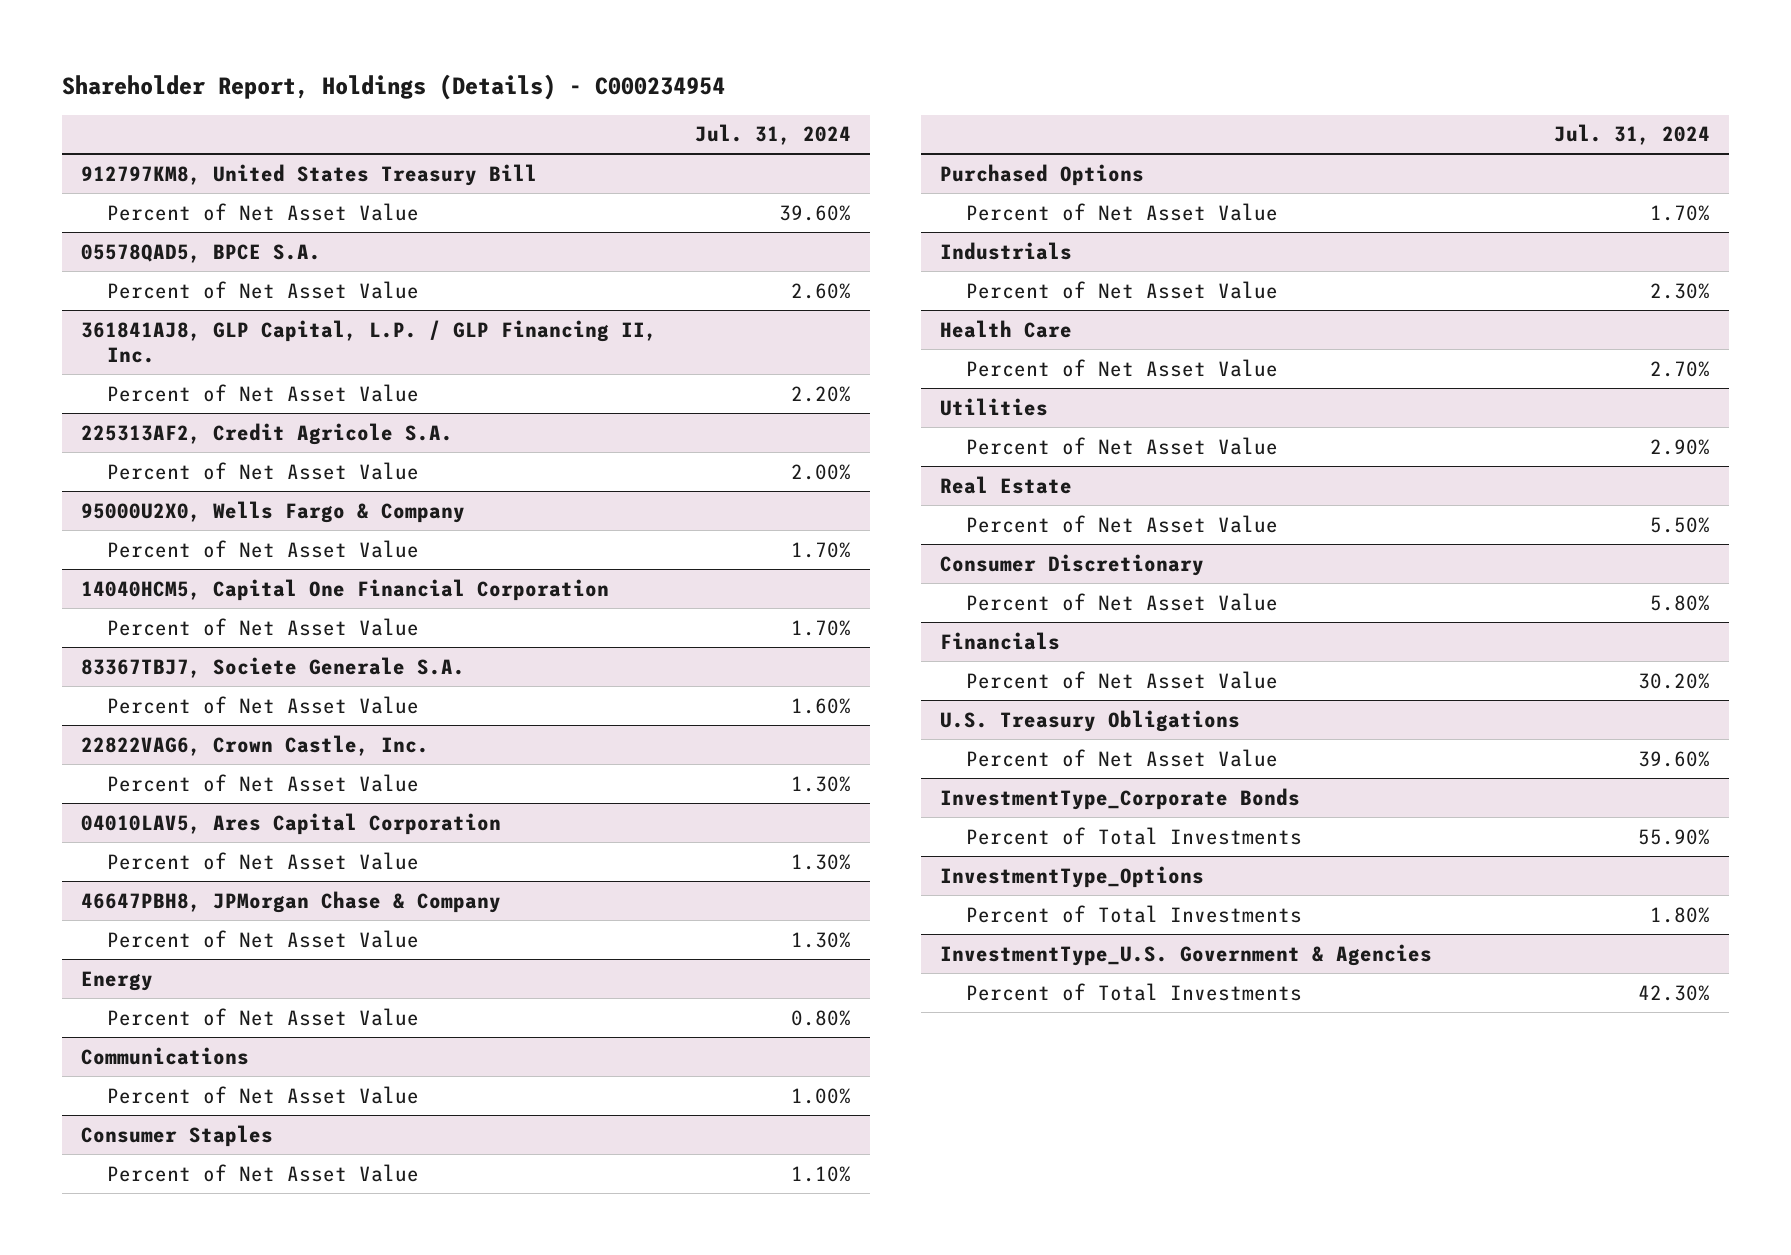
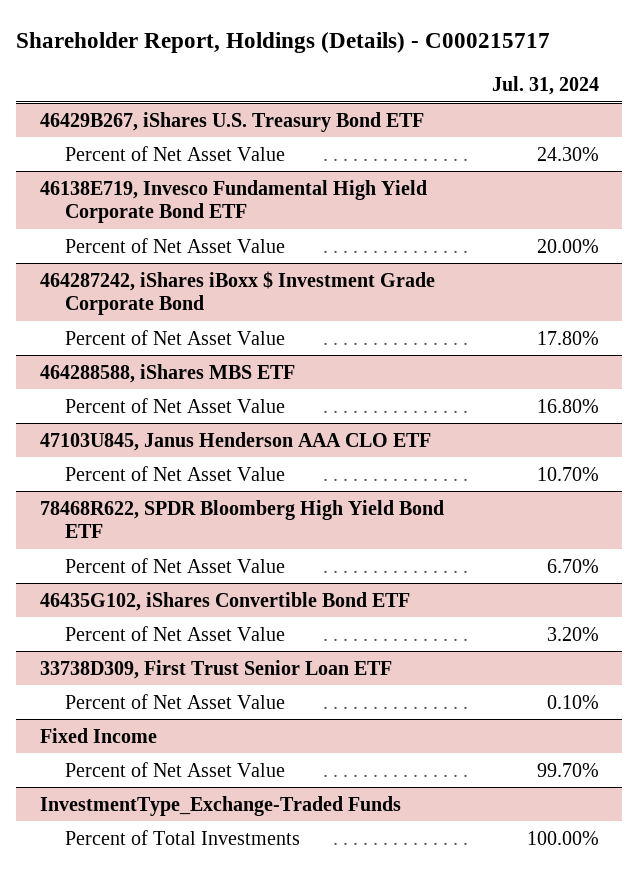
[61,73,725,100] Shareholder Report, Holdings (Details) - C000234954 -> [16,31,551,53] Shareholder Report, Holdings (Details) - C000215717
[80,163,537,186] 912797KM8, United States Treasury Bill -> none
[80,243,321,263] 05578QAD5, BPCE S.A. -> none
[80,319,657,363] 361841AJ8, GLP Capital, L.P. / GLP Financing II, Inc. -> none
[80,422,453,445] 225313AF2, Credit Agricole S.A. -> none
[80,500,465,523] 95000U2X0, Wells Fargo & Company -> none
[80,578,609,601] 14040HCM5, Capital One Financial Corporation -> none
[80,656,465,678] 83367TBJ7, Societe Generale S.A. -> none
[80,734,429,756] 22822VAG6, Crown Castle, Inc. -> none
[80,812,501,835] 04010LAV5, Ares Capital Corporation -> none
[80,890,501,913] 46647PBH8, JPMorgan Chase & Company -> none
[106,929,419,948] Percent of Net Asset Value -> none
[80,970,153,991] Energy -> none
[106,1007,419,1026] Percent of Net Asset Value -> none
[80,1046,249,1065] Communications -> none
[106,1085,419,1104] Percent of Net Asset Value -> none
[80,1124,273,1147] Consumer Staples -> none
[106,1163,419,1182] Percent of Net Asset Value -> none
[940,163,1145,186] Purchased Options -> none
[966,202,1279,221] Percent of Net Asset Value -> none
[940,241,1073,260] Industrials -> none
[966,280,1279,299] Percent of Net Asset Value -> none
[940,319,1073,338] Health Care -> none
[966,358,1279,377] Percent of Net Asset Value -> none
[940,397,1049,416] Utilities -> none
[966,436,1279,455] Percent of Net Asset Value -> none
[940,475,1073,494] Real Estate -> none
[966,514,1279,533] Percent of Net Asset Value -> none
[940,553,1205,576] Consumer Discretionary -> none
[966,592,1279,611] Percent of Net Asset Value -> none
[940,631,1061,650] Financials -> none
[966,670,1279,689] Percent of Net Asset Value -> none
[940,709,1241,732] U.S. Treasury Obligations -> none
[966,748,1279,767] Percent of Net Asset Value -> none
[940,787,1301,810] InvestmentType_Corporate Bonds -> none
[940,865,1205,888] InvestmentType_Options -> none
[966,904,1303,923] Percent of Total Investments -> none
[940,943,1433,966] InvestmentType_U.S. Government & Agencies -> none
[966,982,1303,1001] Percent of Total Investments -> none
none -> [40,111,425,132] 46429B267, iShares U.S. Treasury Bond ETF
[778,204,851,221] 39.60% -> [536,146,599,161] 24.30%
none -> [40,179,428,224] 46138E719, Invesco Fundamental High Yield Corporate Bond ETF
[790,282,851,299] 2.60% -> [536,238,599,253] 20.00%
none -> [40,270,436,316] 464287242, iShares iBoxx $ Investment Grade Corporate Bond
[790,385,851,402] 2.20% -> [536,330,599,345] 17.80%
none -> [40,363,296,383] 464288588, iShares MBS ETF
[790,463,851,480] 2.00% -> [536,398,599,413] 16.80%
none -> [40,431,432,451] 47103U845, Janus Henderson AAA CLO ETF
[790,541,851,558] 1.70% -> [536,466,599,481] 10.70%
none -> [40,499,445,539] 78468R622, SPDR Bloomberg High Yield Bond ETF
[790,619,851,636] 1.70% -> [546,558,599,573] 6.70%
none -> [40,591,411,611] 46435G102, iShares Convertible Bond ETF
[790,697,851,714] 1.60% -> [546,626,599,641] 3.20%
none -> [40,659,393,679] 33738D309, First Trust Senior Loan ETF
[790,775,851,792] 1.30% -> [546,694,599,709] 0.10%
none -> [40,727,158,743] Fixed Income
[790,853,851,870] 1.30% -> [536,762,599,777] 99.70%
none -> [40,795,402,816] InvestmentType_Exchange-Traded Funds
[1638,828,1711,845] 55.90% -> [526,830,599,845] 100.00%

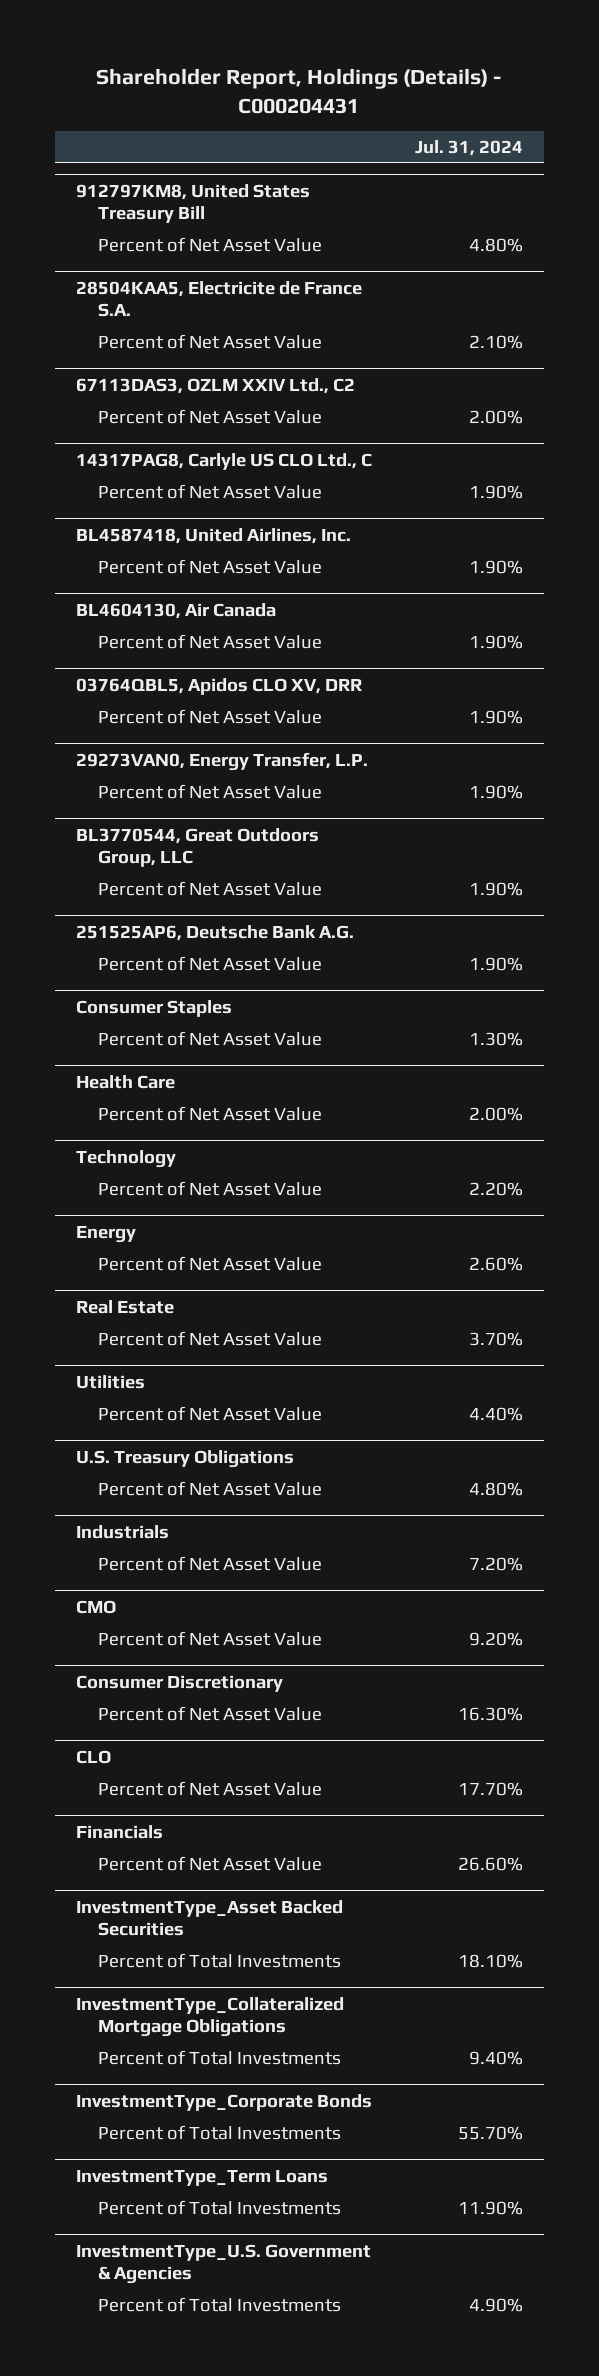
[16,31,551,53] Shareholder Report, Holdings (Details) - C000215717 -> [96,67,502,114] Shareholder Report, Holdings (Details) - C000204431
[40,111,425,132] 46429B267, iShares U.S. Treasury Bond ETF -> none
[40,179,428,224] 46138E719, Invesco Fundamental High Yield Corporate Bond ETF -> none
[40,270,436,316] 464287242, iShares iBoxx $ Investment Grade Corporate Bond -> none
[40,363,296,383] 464288588, iShares MBS ETF -> none
[40,431,432,451] 47103U845, Janus Henderson AAA CLO ETF -> none
[40,499,445,539] 78468R622, SPDR Bloomberg High Yield Bond ETF -> none
[40,591,411,611] 46435G102, iShares Convertible Bond ETF -> none
[40,659,393,679] 33738D309, First Trust Senior Loan ETF -> none
[40,727,158,743] Fixed Income -> none
[40,795,402,816] InvestmentType_Exchange-Traded Funds -> none
none -> [76,183,311,223] 912797KM8, United States Treasury Bill
[536,146,599,161] 24.30% -> [468,237,523,252] 4.80%
none -> [76,280,363,317] 28504KAA5, Electricite de France S.A.
[536,238,599,253] 20.00% -> [468,334,523,349] 2.10%
none -> [76,377,356,394] 67113DAS3, OZLM XXIV Ltd., C2
[536,330,599,345] 17.80% -> [468,409,523,424] 2.00%
none -> [76,452,373,470] 14317PAG8, Carlyle US CLO Ltd., C
[536,398,599,413] 16.80% -> [468,484,523,499] 1.90%
none -> [76,527,352,544] BL4587418, United Airlines, Inc.
[536,466,599,481] 10.70% -> [468,559,523,574] 1.90%
none -> [76,602,277,619] BL4604130, Air Canada
[546,558,599,573] 6.70% -> [468,634,523,649] 1.90%
none -> [76,677,363,695] 03764QBL5, Apidos CLO XV, DRR
[546,626,599,641] 3.20% -> [468,709,523,724] 1.90%
none -> [76,751,369,771] 29273VAN0, Energy Transfer, L.P.
[546,694,599,709] 0.10% -> [468,784,523,799] 1.90%
none -> [76,827,320,867] BL3770544, Great Outdoors Group, LLC
[536,762,599,777] 99.70% -> [468,881,523,896] 1.90%
none -> [76,924,355,941] 251525AP6, Deutsche Bank A.G.
none -> [98,955,323,971] Percent of Net Asset Value
none -> [76,999,233,1017] Consumer Staples
none -> [98,1030,323,1046] Percent of Net Asset Value
none -> [76,1074,176,1089] Health Care
none -> [98,1105,323,1121] Percent of Net Asset Value
none -> [76,1149,177,1168] Technology
none -> [98,1180,323,1196] Percent of Net Asset Value
none -> [76,1225,137,1243] Energy
none -> [98,1255,323,1271] Percent of Net Asset Value
none -> [76,1299,175,1314] Real Estate
none -> [98,1330,323,1346] Percent of Net Asset Value
none -> [76,1374,146,1389] Utilities
none -> [98,1405,323,1421] Percent of Net Asset Value
none -> [76,1449,295,1468] U.S. Treasury Obligations
none -> [98,1480,323,1496] Percent of Net Asset Value
none -> [76,1524,170,1539] Industrials
none -> [98,1555,323,1571] Percent of Net Asset Value
none -> [76,1599,117,1614] CMO
none -> [98,1630,323,1646] Percent of Net Asset Value
none -> [76,1674,284,1692] Consumer Discretionary
none -> [98,1705,323,1721] Percent of Net Asset Value
none -> [76,1749,112,1764] CLO
none -> [98,1780,323,1796] Percent of Net Asset Value
none -> [76,1824,164,1839] Financials
none -> [98,1855,323,1871] Percent of Net Asset Value
none -> [76,1899,344,1936] InvestmentType_Asset Backed Securities
[526,830,599,845] 100.00% -> [457,1953,523,1968] 18.10%
none -> [76,1996,345,2037] InvestmentType_Collateralized Mortgage Obligations
none -> [98,2049,342,2065] Percent of Total Investments
none -> [76,2093,373,2111] InvestmentType_Corporate Bonds
none -> [98,2124,342,2140] Percent of Total Investments
none -> [76,2169,329,2186] InvestmentType_Term Loans
none -> [98,2199,342,2215] Percent of Total Investments
none -> [76,2243,372,2284] InvestmentType_U.S. Government & Agencies
none -> [98,2296,342,2312] Percent of Total Investments

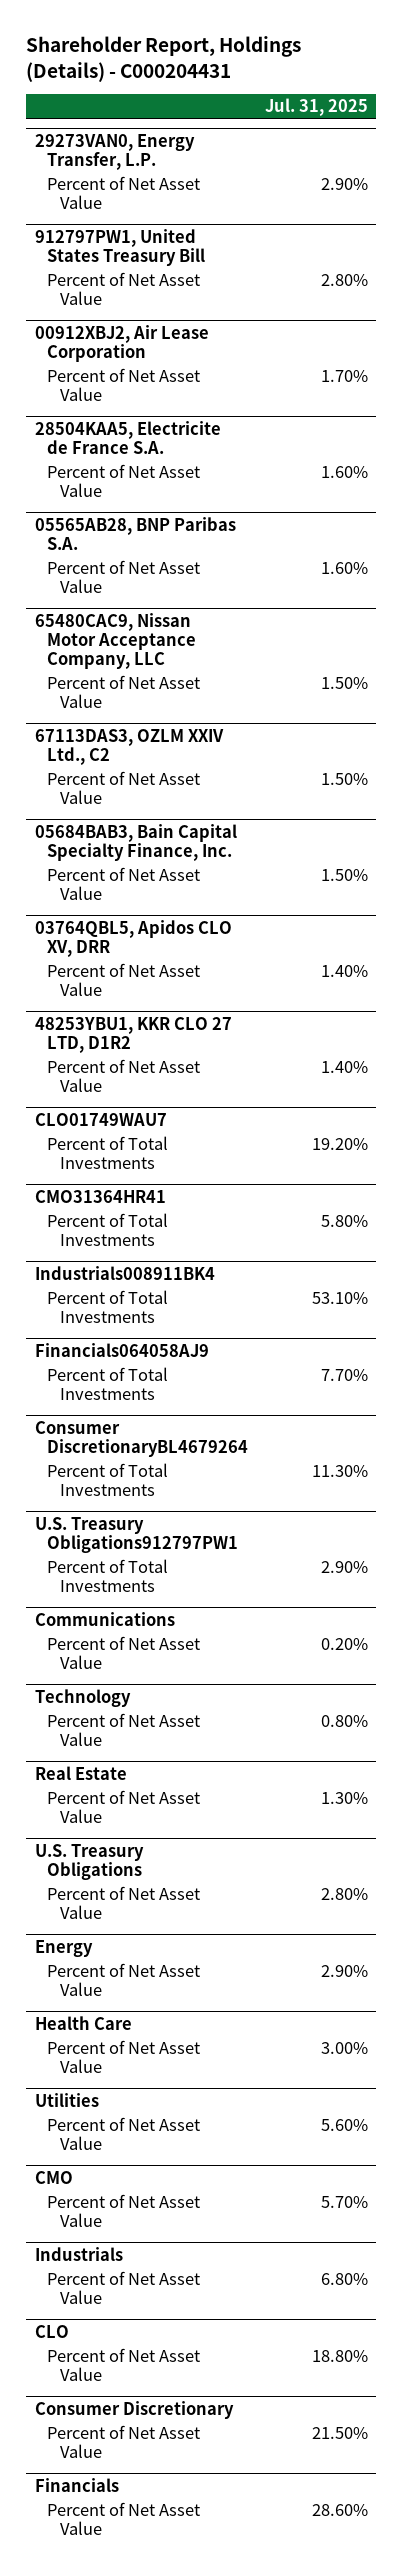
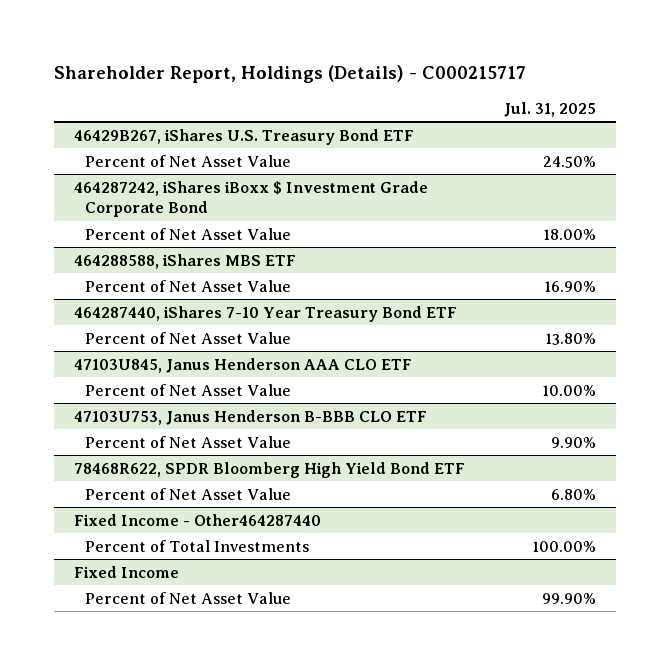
[26,36,302,82] Shareholder Report, Holdings (Details) - C000204431 -> [54,64,527,83] Shareholder Report, Holdings (Details) - C000215717
[34,133,195,171] 29273VAN0, Energy Transfer, L.P. -> none
[34,228,206,267] 912797PW1, United States Treasury Bill -> none
[34,324,209,363] 00912XBJ2, Air Lease Corporation -> none
[34,420,221,455] 28504KAA5, Electricite de France S.A. -> none
[34,516,236,551] 05565AB28, BNP Paribas S.A. -> none
[34,612,197,670] 65480CAC9, Nissan Motor Acceptance Company, LLC -> none
[34,728,224,766] 67113DAS3, OZLM XXIV Ltd., C2 -> none
[47,770,201,805] Percent of Net Asset Value -> none
[34,823,237,862] 05684BAB3, Bain Capital Specialty Finance, Inc. -> none
[47,866,201,901] Percent of Net Asset Value -> none
[34,919,232,958] 03764QBL5, Apidos CLO XV, DRR -> none
[47,962,201,997] Percent of Net Asset Value -> none
[34,1016,232,1054] 48253YBU1, KKR CLO 27 LTD, D1R2 -> none
[47,1058,201,1093] Percent of Net Asset Value -> none
[34,1112,167,1126] CLO01749WAU7 -> none
[47,1135,169,1170] Percent of Total Investments -> none
[34,1189,166,1203] CMO31364HR41 -> none
[47,1212,169,1247] Percent of Total Investments -> none
[34,1265,215,1280] Industrials008911BK4 -> none
[47,1289,169,1324] Percent of Total Investments -> none
[34,1342,209,1357] Financials064058AJ9 -> none
[47,1366,169,1401] Percent of Total Investments -> none
[34,1420,249,1458] Consumer DiscretionaryBL4679264 -> none
[47,1462,169,1497] Percent of Total Investments -> none
[34,1516,239,1554] U.S. Treasury Obligations912797PW1 -> none
[47,1558,169,1593] Percent of Total Investments -> none
[34,1611,175,1626] Communications -> none
[47,1635,201,1670] Percent of Net Asset Value -> none
[34,1688,131,1707] Technology -> none
[47,1712,201,1747] Percent of Net Asset Value -> none
[34,1765,127,1780] Real Estate -> none
[47,1789,201,1824] Percent of Net Asset Value -> none
[34,1843,144,1881] U.S. Treasury Obligations -> none
[47,1885,201,1920] Percent of Net Asset Value -> none
[34,1939,93,1957] Energy -> none
[47,1962,201,1997] Percent of Net Asset Value -> none
[34,2015,132,2030] Health Care -> none
[47,2039,201,2074] Percent of Net Asset Value -> none
[34,2092,99,2107] Utilities -> none
[47,2116,201,2151] Percent of Net Asset Value -> none
[34,2170,73,2184] CMO -> none
[47,2193,201,2228] Percent of Net Asset Value -> none
[34,2246,123,2261] Industrials -> none
none -> [73,128,414,145] 46429B267, iShares U.S. Treasury Bond ETF
[321,177,369,190] 2.90% -> [543,155,597,168] 24.50%
none -> [73,180,428,218] 464287242, iShares iBoxx $ Investment Grade Corporate Bond
[321,273,369,286] 2.80% -> [543,228,597,240] 18.00%
none -> [73,253,296,269] 464288588, iShares MBS ETF
[321,369,369,382] 1.70% -> [544,280,597,292] 16.90%
none -> [73,305,457,322] 464287440, iShares 7-10 Year Treasury Bond ETF
[321,465,369,478] 1.60% -> [545,332,597,345] 13.80%
none -> [73,357,412,373] 47103U845, Janus Henderson AAA CLO ETF
[321,561,369,574] 1.60% -> [542,384,597,396] 10.00%
none -> [73,409,427,425] 47103U753, Janus Henderson B-BBB CLO ETF
[321,676,369,689] 1.50% -> [551,436,597,448] 9.90%
none -> [73,461,465,478] 78468R622, SPDR Bloomberg High Yield Bond ETF
[34,2324,69,2338] CLO -> none
[34,2400,234,2419] Consumer Discretionary -> none
[47,2424,201,2459] Percent of Net Asset Value -> none
[34,2477,119,2492] Financials -> none
[47,2501,201,2536] Percent of Net Asset Value -> none
none -> [73,513,321,526] Fixed Income - Other464287440
none -> [85,539,310,552] Percent of Total Investments
none -> [73,565,179,578] Fixed Income
[312,2349,369,2362] 18.80% -> [542,592,597,604] 99.90%

